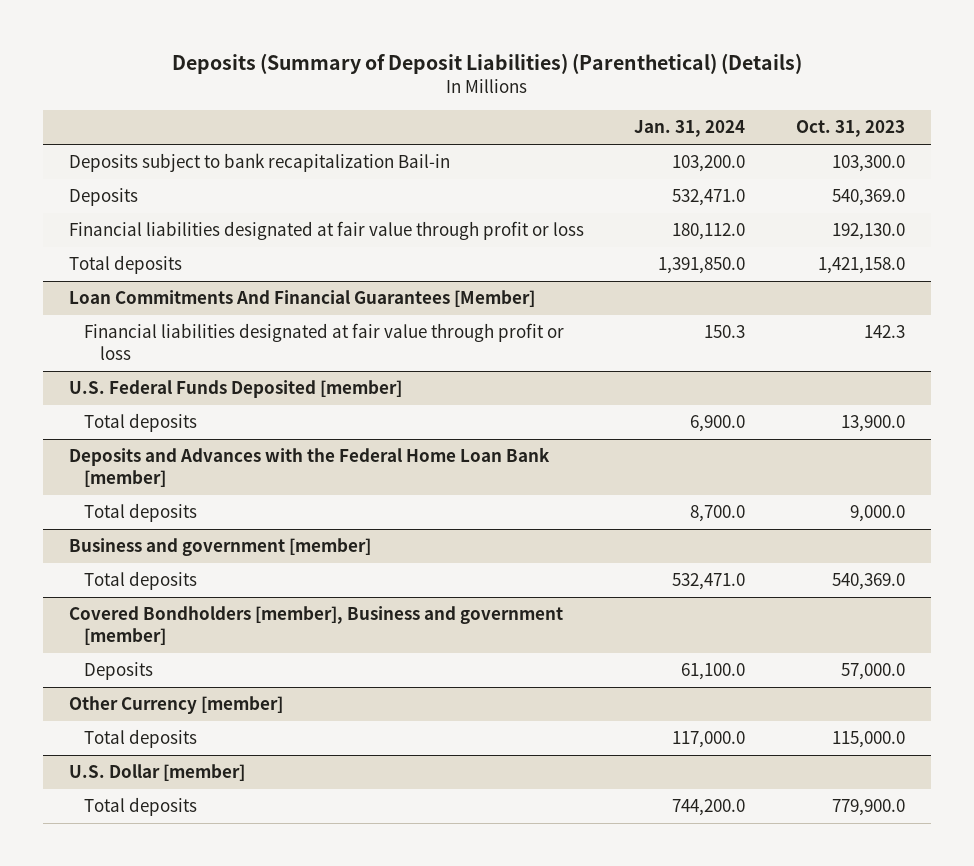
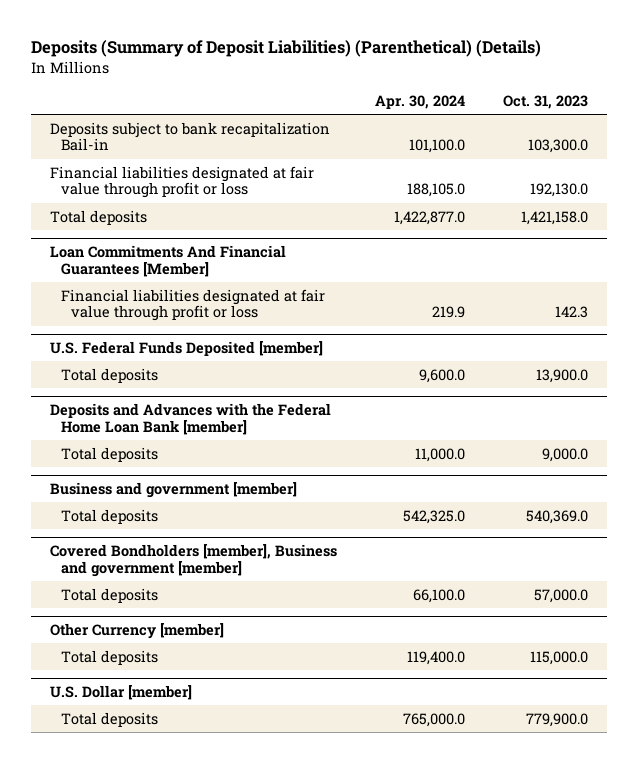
[634,120,746,138] Jan. 31, 2024 -> none
none -> [374,94,465,109] Apr. 30, 2024
[68,188,138,207] Deposits -> none
[84,662,154,681] Deposits -> [60,587,158,603] Total deposits

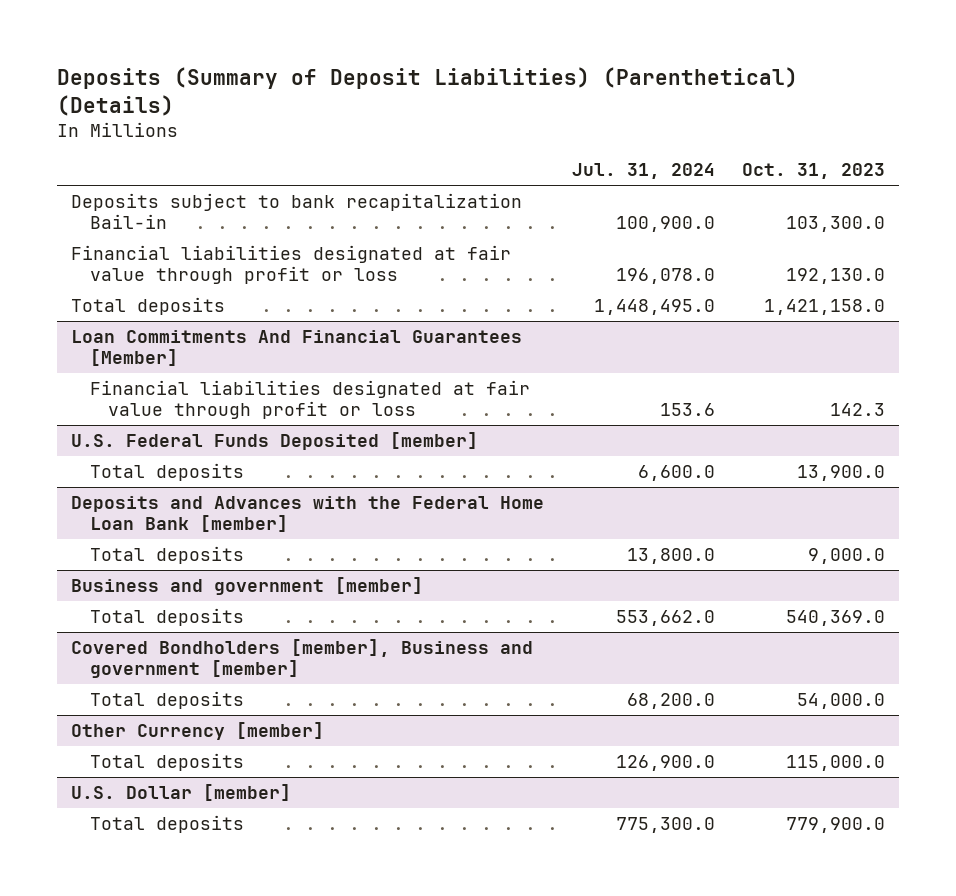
[374,94,465,109] Apr. 30, 2024 -> none
none -> [571,163,715,180] Jul. 31, 2024
[533,588,588,603] 57,000.0 -> [797,692,886,709] 54,000.0

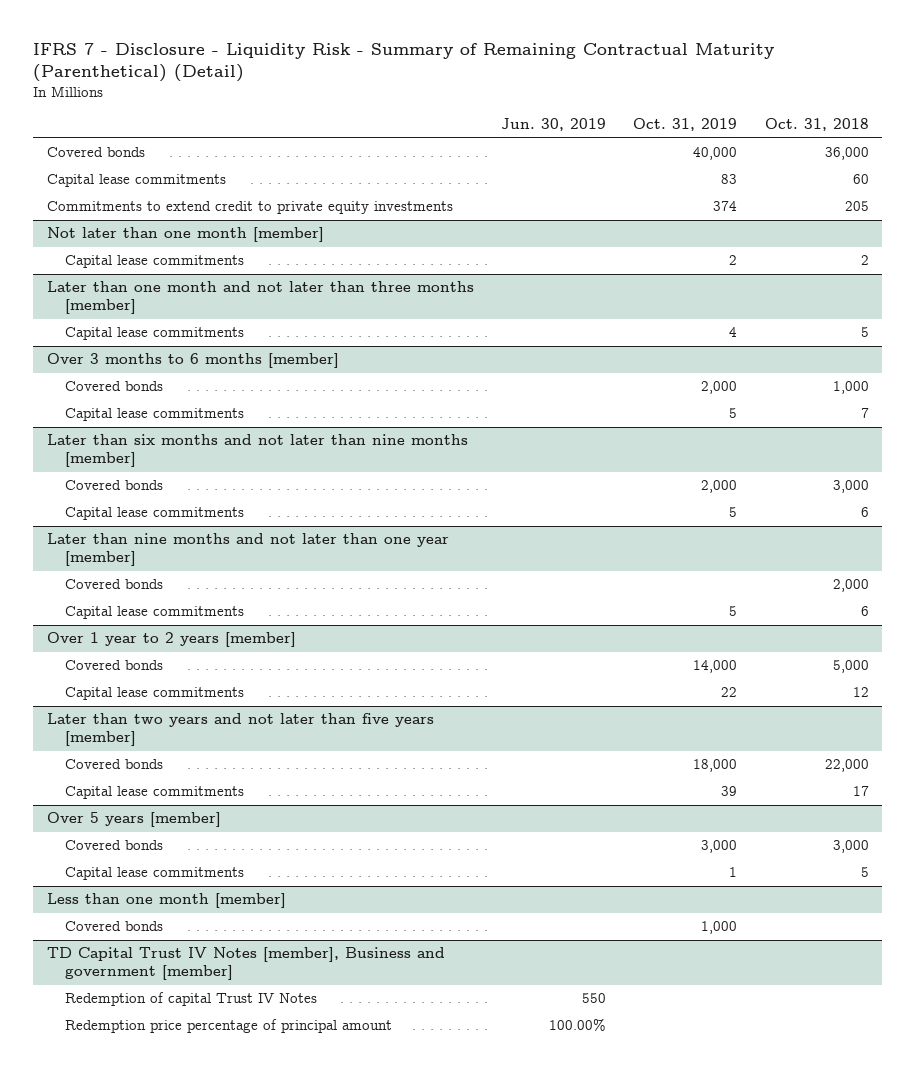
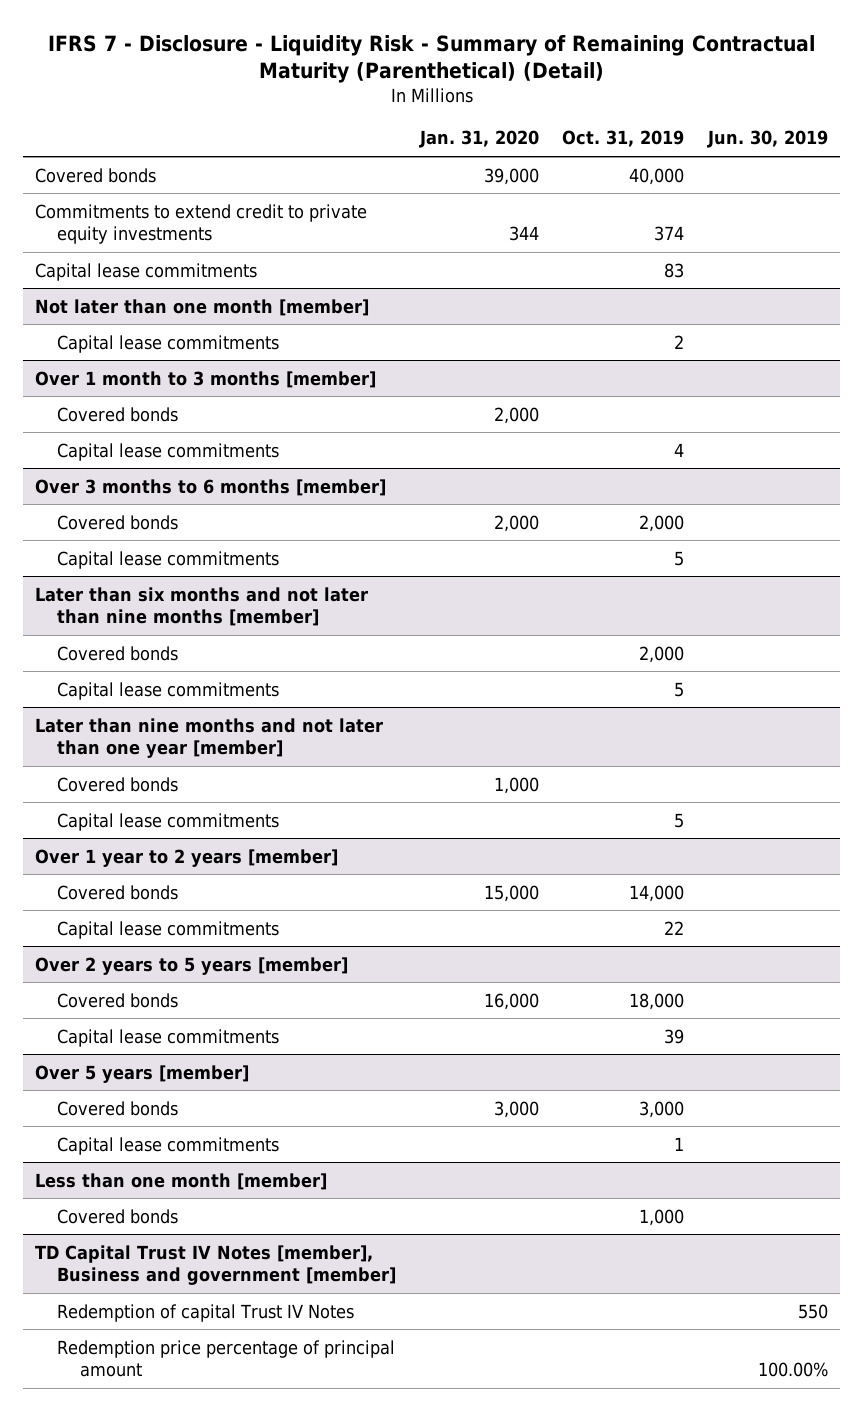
[764,118,869,132] Oct. 31, 2018 -> none
none -> [418,130,539,149] Jan. 31, 2020
[46,174,226,188] Capital lease commitments -> [35,262,258,281] Capital lease commitments
[46,281,474,315] Later than one month and not later than three months [member] -> [35,370,377,388] Over 1 month to 3 months [member]
none -> [57,406,179,422] Covered bonds
[46,713,434,747] Later than two years and not later than five years [member] -> [35,956,349,975] Over 2 years to 5 years [member]

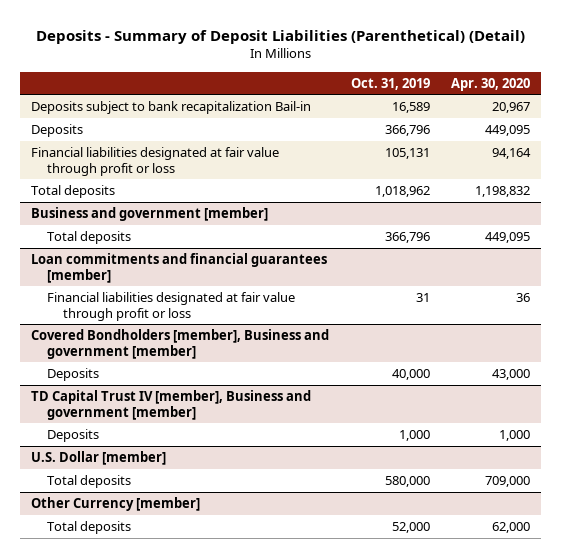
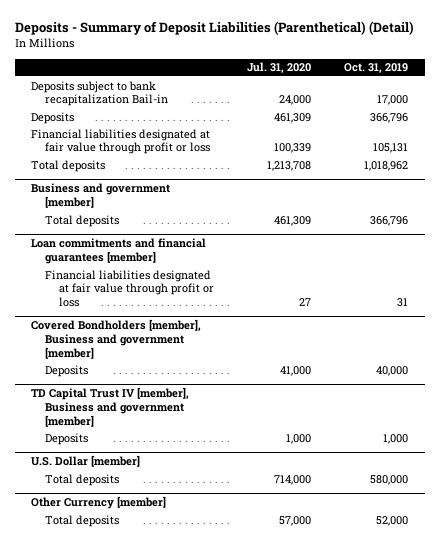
[451,77,531,91] Apr. 30, 2020 -> none
none -> [246,62,311,74] Jul. 31, 2020
[391,102,430,114] 16,589 -> [377,95,409,106] 17,000

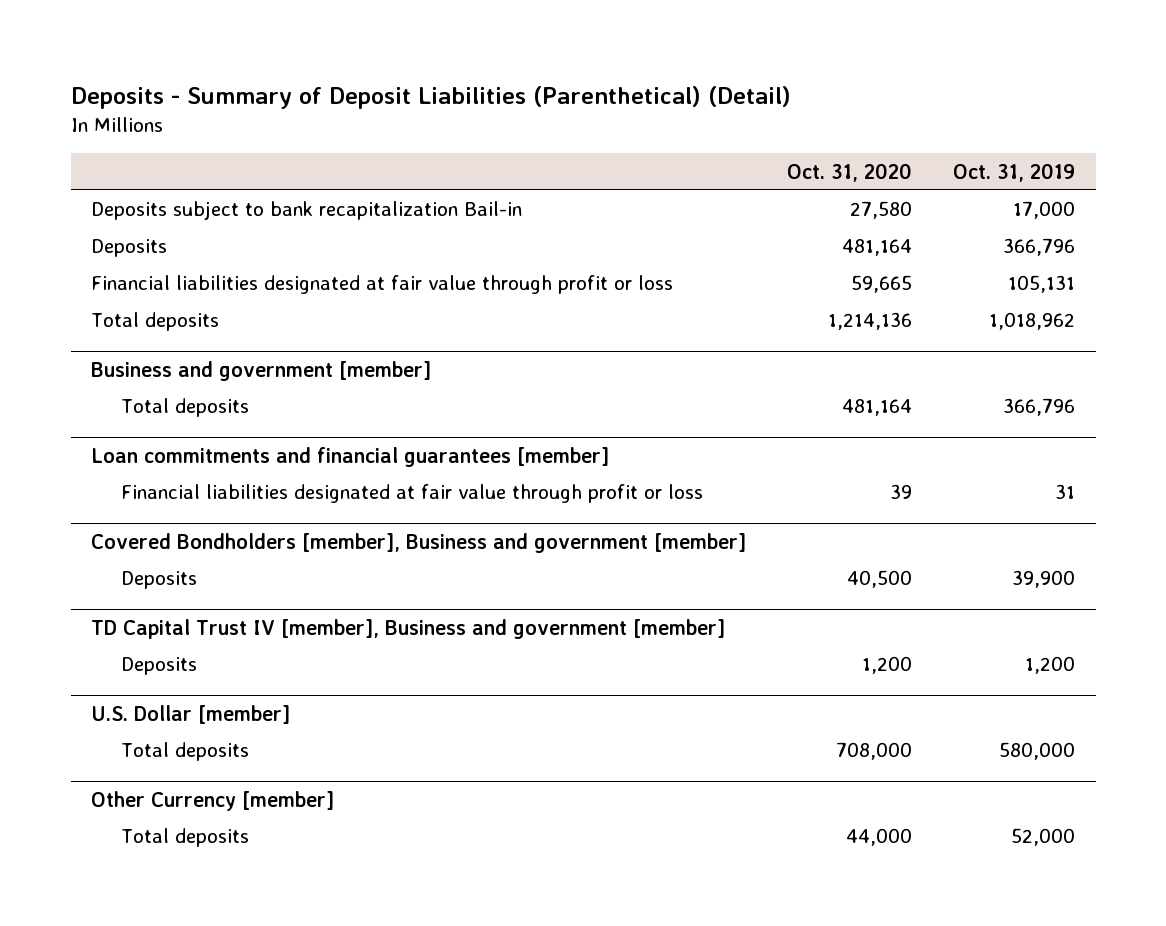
[246,62,311,74] Jul. 31, 2020 -> none
none -> [787,162,913,182] Oct. 31, 2020
[376,365,409,376] 40,000 -> [1012,570,1076,589] 39,900
[383,433,409,444] 1,000 -> [1025,656,1076,675] 1,200

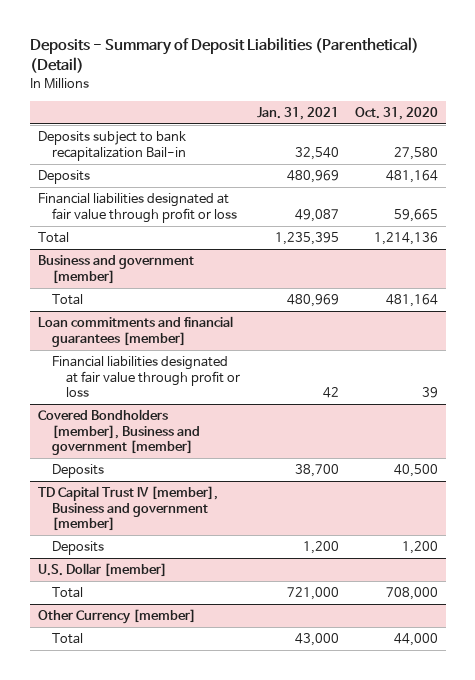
[953,162,1076,182] Oct. 31, 2019 -> none
none -> [256,106,339,120] Jan. 31, 2021
[91,312,220,332] Total deposits -> [37,232,69,244] Total
[121,398,250,418] Total deposits -> [52,294,84,306] Total
[121,742,250,762] Total deposits -> [52,587,84,599] Total
[121,828,250,848] Total deposits -> [52,633,84,645] Total

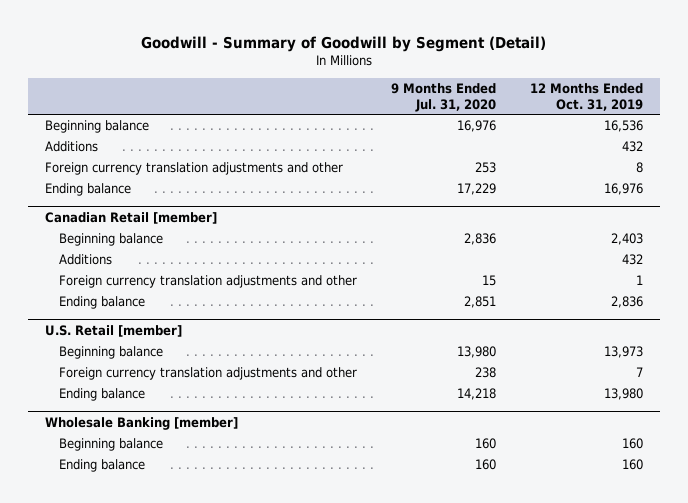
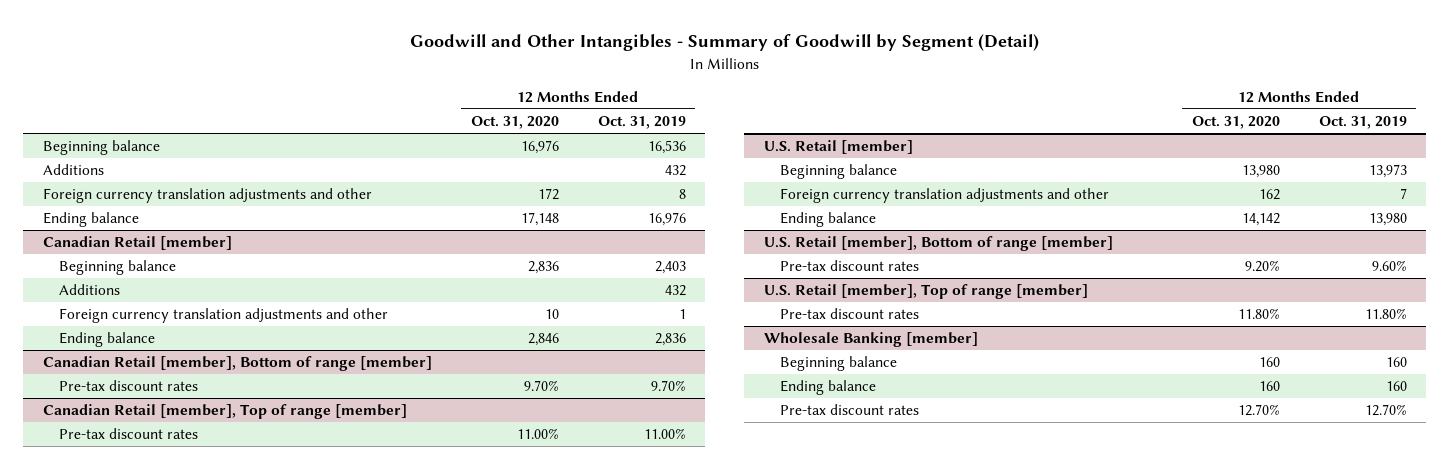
[141,35,547,52] Goodwill - Summary of Goodwill by Segment (Detail) -> [409,34,1039,52] Goodwill and Other Intangibles - Summary of Goodwill by Segment (Detail)
[391,82,497,112] 9 Months Ended Jul. 31, 2020 -> none
none -> [470,116,559,130] Oct. 31, 2020
none -> [42,356,432,372] Canadian Retail [member], Bottom of range [member]
none -> [59,380,199,392] Pre-tax discount rates
none -> [42,404,407,420] Canadian Retail [member], Top of range [member]
none -> [59,428,199,440] Pre-tax discount rates
none -> [763,236,1113,252] U.S. Retail [member], Bottom of range [member]
none -> [780,260,920,272] Pre-tax discount rates
none -> [763,284,1088,300] U.S. Retail [member], Top of range [member]
none -> [780,308,920,320] Pre-tax discount rates
none -> [780,404,920,416] Pre-tax discount rates

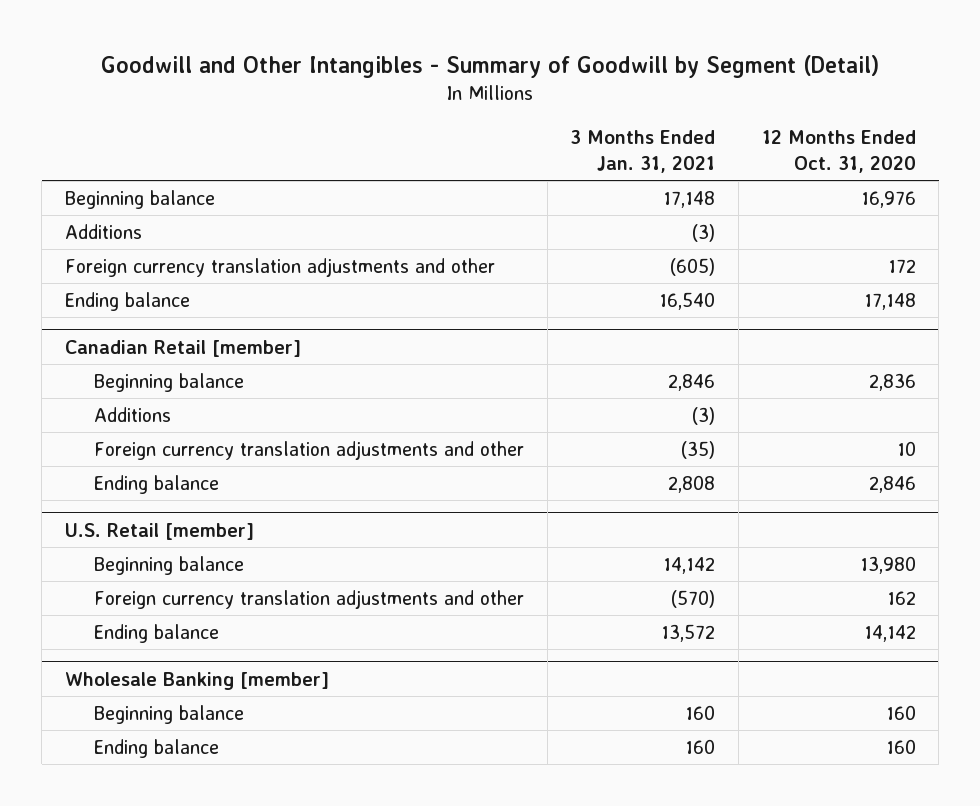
[597,116,686,130] Oct. 31, 2019 -> none
none -> [570,130,716,173] 3 Months Ended Jan. 31, 2021
[42,356,432,372] Canadian Retail [member], Bottom of range [member] -> none
[59,380,199,392] Pre-tax discount rates -> none
[42,404,407,420] Canadian Retail [member], Top of range [member] -> none
[59,428,199,440] Pre-tax discount rates -> none
[763,236,1113,252] U.S. Retail [member], Bottom of range [member] -> none
[780,260,920,272] Pre-tax discount rates -> none
[763,284,1088,300] U.S. Retail [member], Top of range [member] -> none
[780,308,920,320] Pre-tax discount rates -> none
[780,404,920,416] Pre-tax discount rates -> none

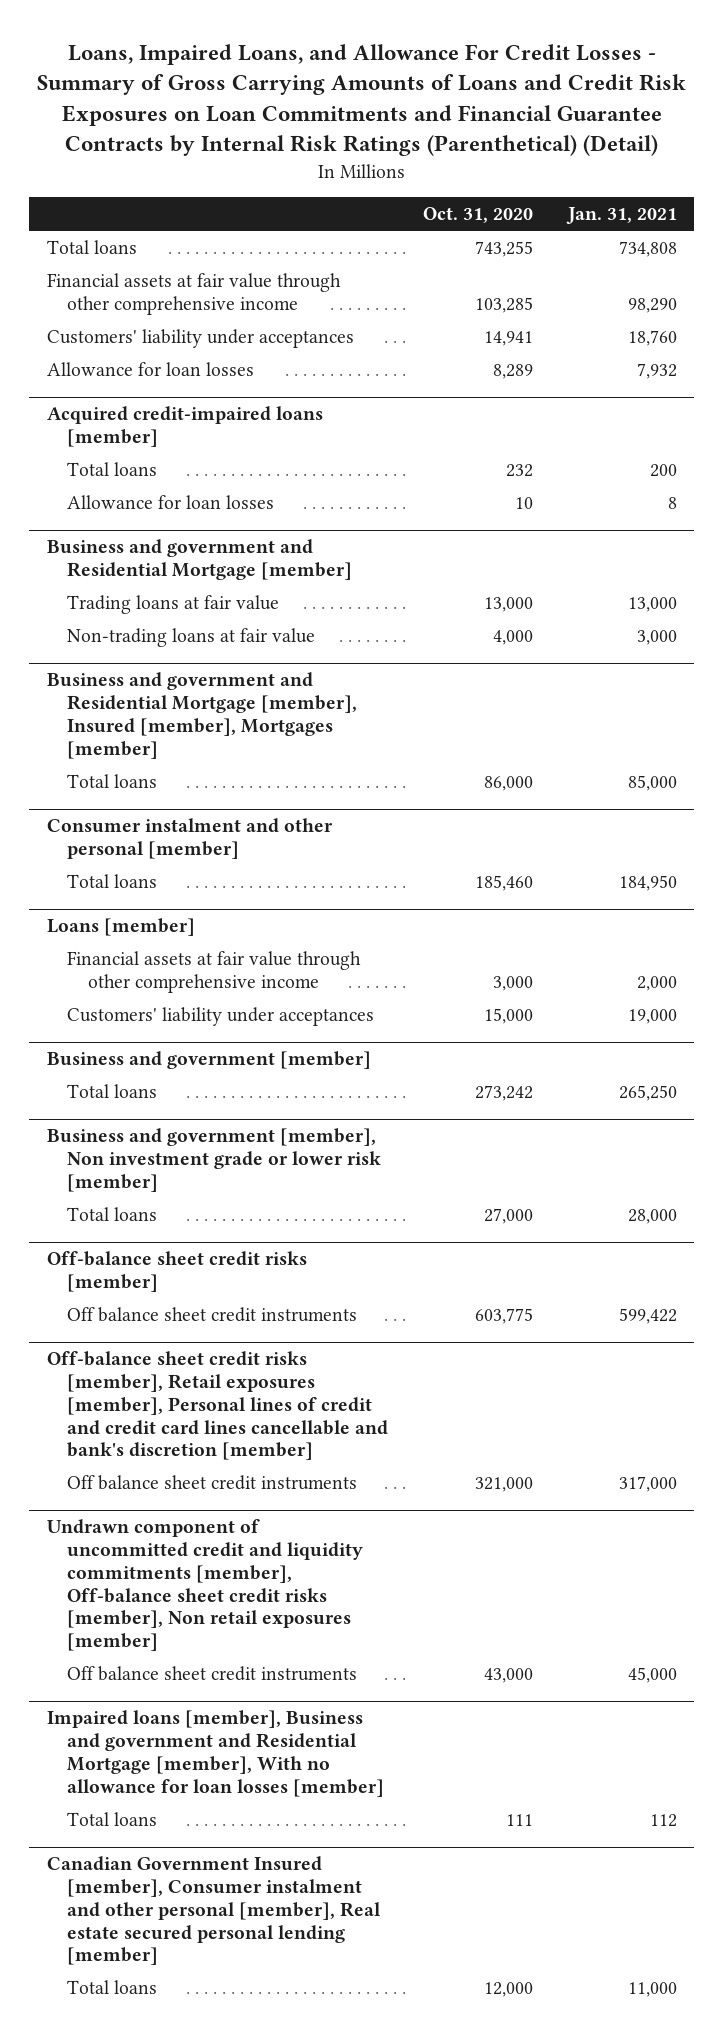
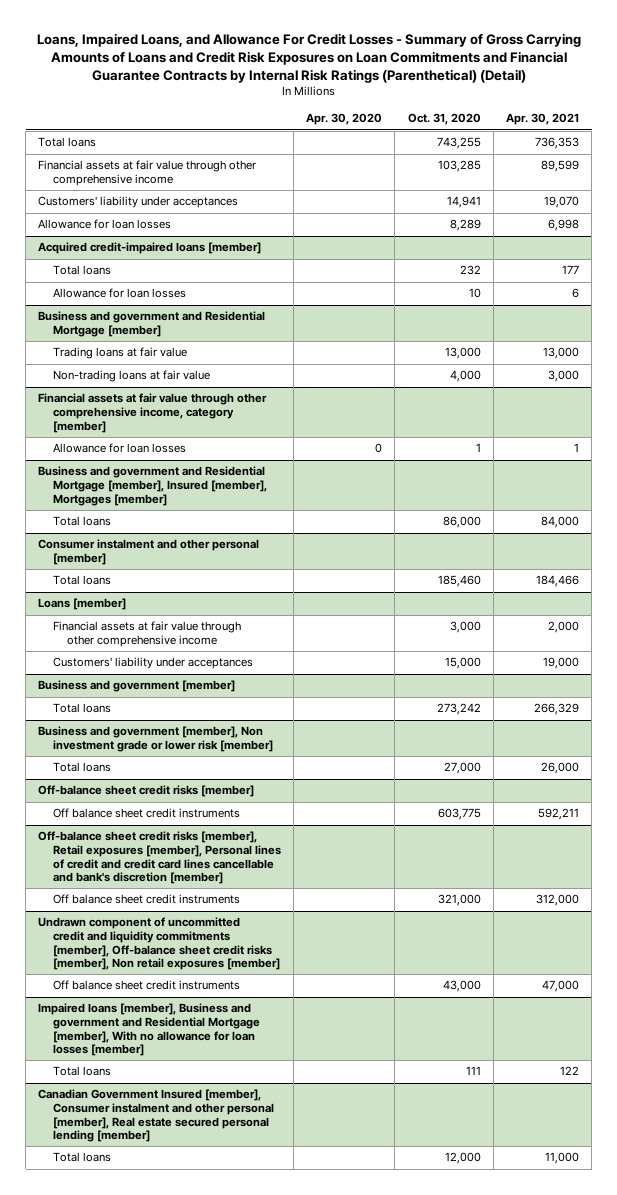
[565,207,677,225] Jan. 31, 2021 -> none
none -> [306,113,383,126] Apr. 30, 2020
none -> [505,113,579,126] Apr. 30, 2021
none -> [38,393,268,433] Financial assets at fair value through other comprehensive income, category [member]
none -> [52,443,186,454] Allowance for loan losses

